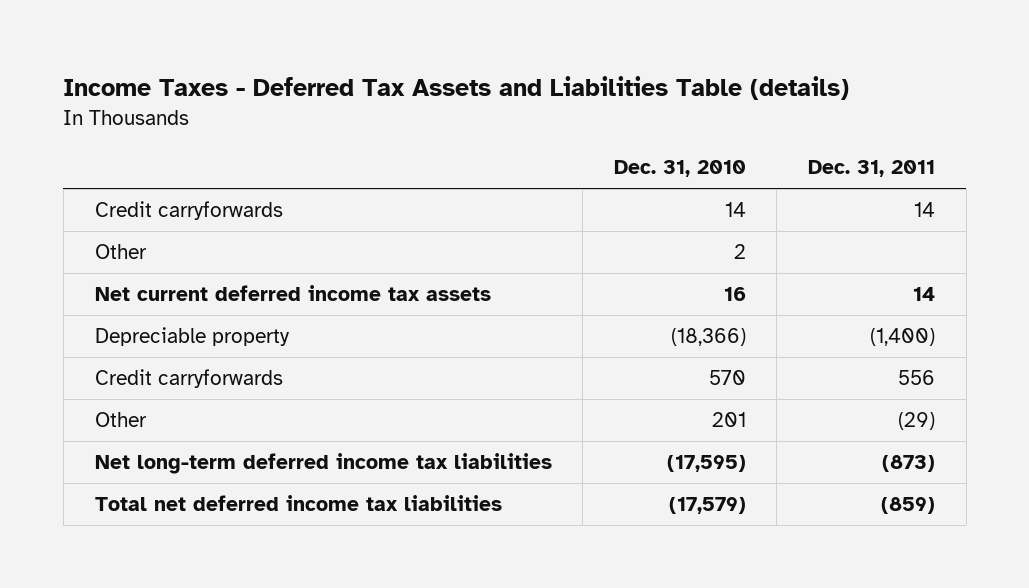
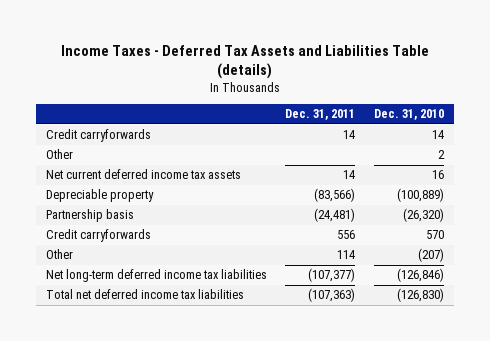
[670,328,746,347] (18,366) -> [397,188,445,203] (100,889)
[869,328,935,347] (1,400) -> [314,188,356,203] (83,566)
none -> [45,209,134,223] Partnership basis
[711,412,746,428] 201 -> [418,248,445,263] (207)
[897,412,935,431] (29) -> [337,250,356,260] 114
[666,455,746,473] (17,595) -> [397,268,445,283] (126,846)
[881,455,935,473] (873) -> [308,268,356,283] (107,377)
[668,497,746,515] (17,579) -> [397,288,445,303] (126,830)
[880,497,935,515] (859) -> [308,288,356,303] (107,363)

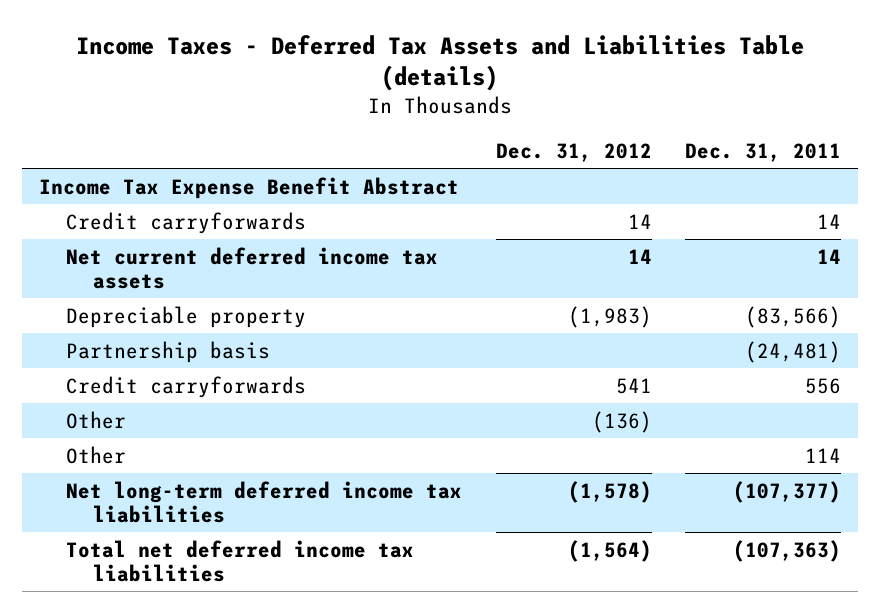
[374,109,445,121] Dec. 31, 2010 -> none
none -> [495,142,652,162] Dec. 31, 2012
none -> [39,176,460,199] Income Tax Expense Benefit Abstract
[45,149,73,160] Other -> [66,410,127,429] Other

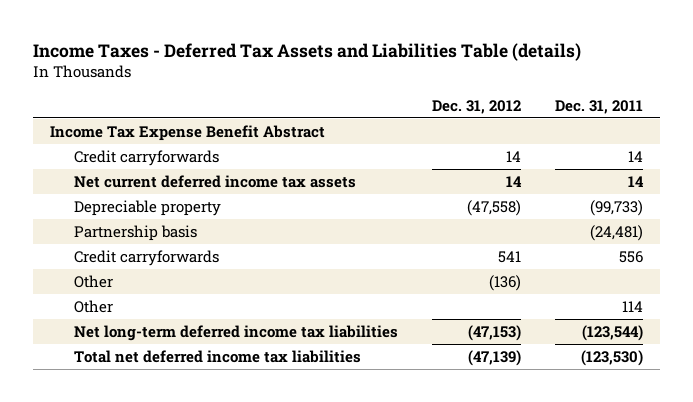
[567,305,652,328] (1,983) -> [466,200,521,217] (47,558)
[745,305,842,328] (83,566) -> [589,200,643,217] (99,733)
[567,480,652,503] (1,578) -> [467,325,521,342] (47,153)
[733,480,842,503] (107,377) -> [581,325,643,342] (123,544)
[567,539,652,562] (1,564) -> [467,350,521,367] (47,139)
[733,539,842,562] (107,363) -> [580,350,643,367] (123,530)

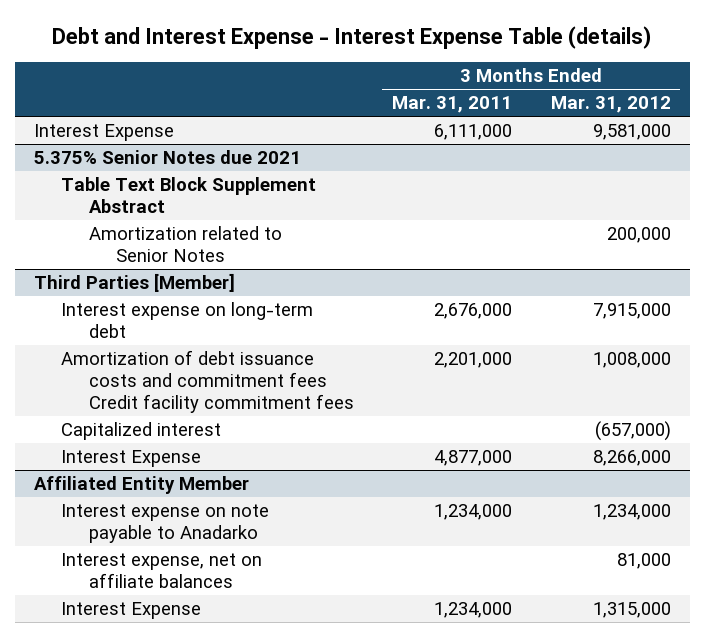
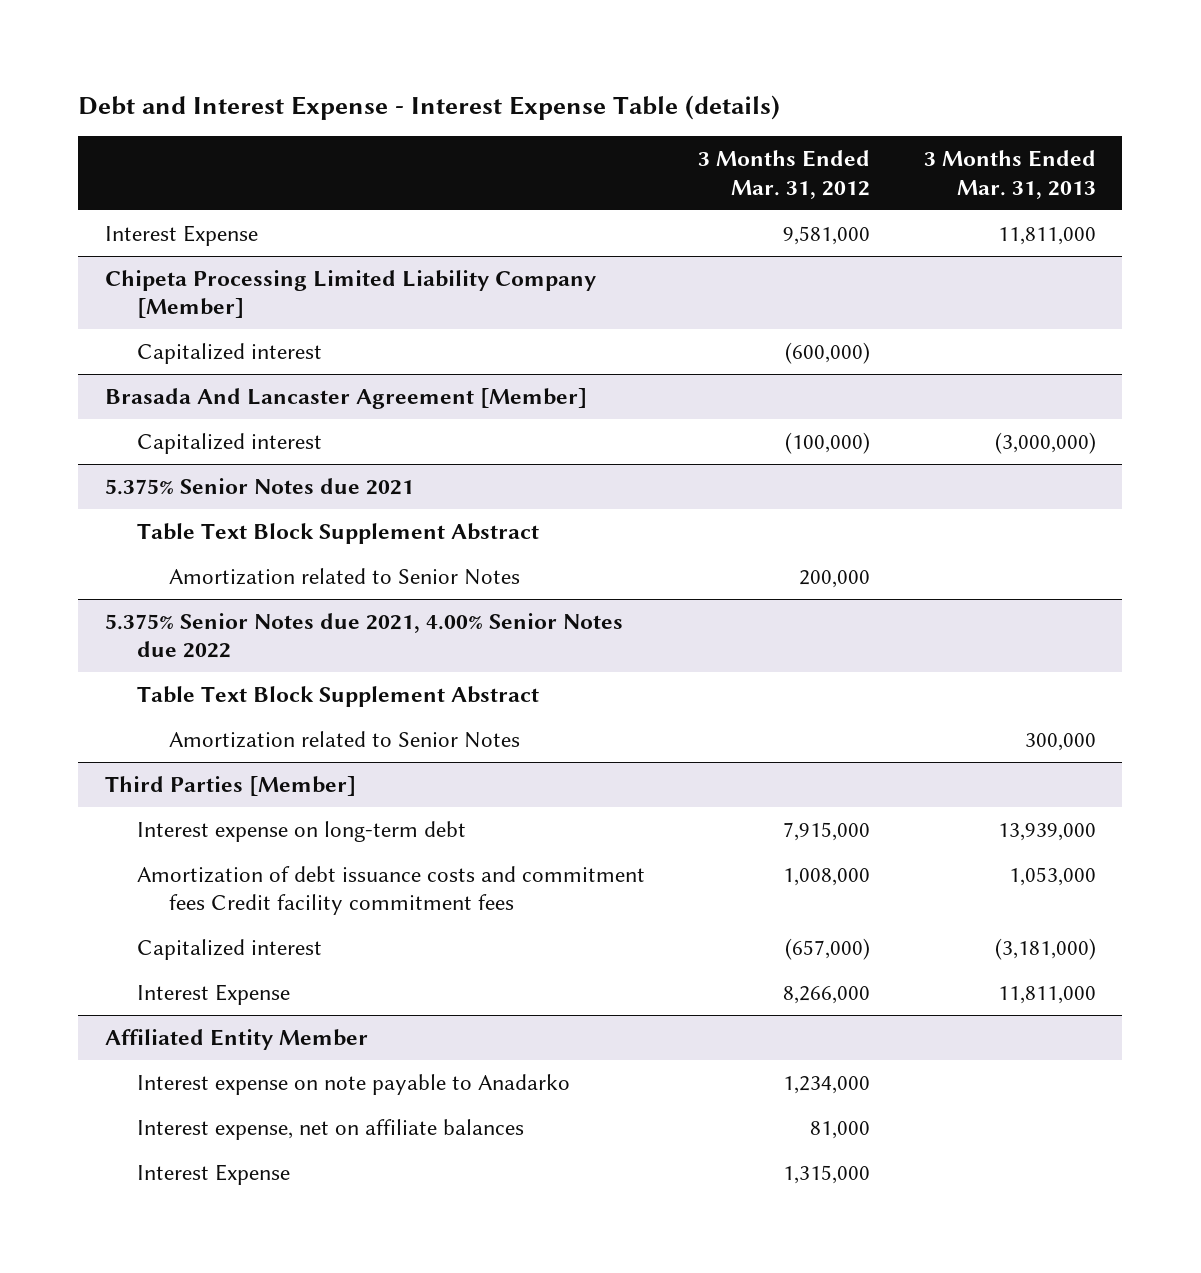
[392,96,513,114] Mar. 31, 2011 -> none
none -> [923,150,1096,199] 3 Months Ended Mar. 31, 2013
none -> [104,269,596,319] Chipeta Processing Limited Liability Company [Member]
none -> [136,342,322,364] Capitalized interest
none -> [104,387,587,409] Brasada And Lancaster Agreement [Member]
none -> [136,432,322,454] Capitalized interest
none -> [104,612,623,659] 5.375% Senior Notes due 2021, 4.00% Senior Notes due 2022
none -> [136,685,539,707] Table Text Block Supplement Abstract
none -> [168,730,520,748] Amortization related to Senior Notes

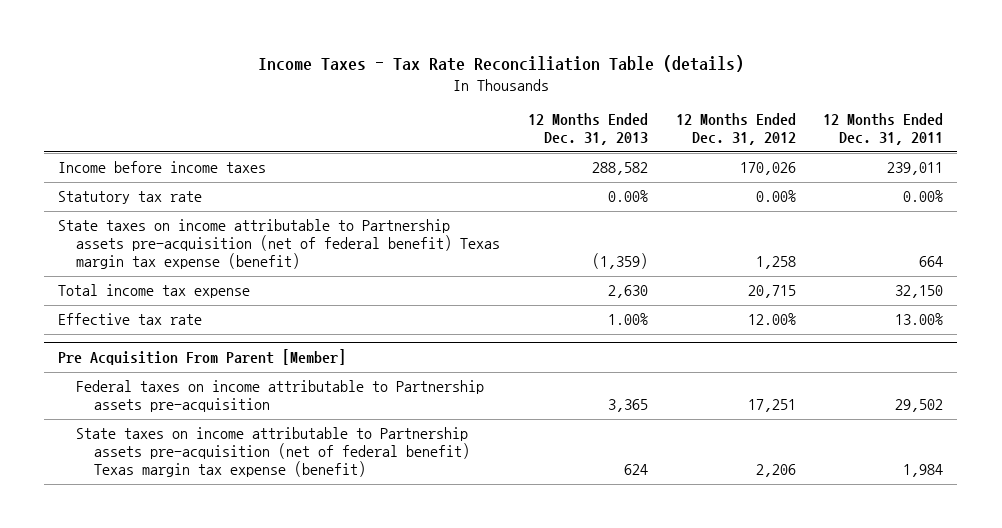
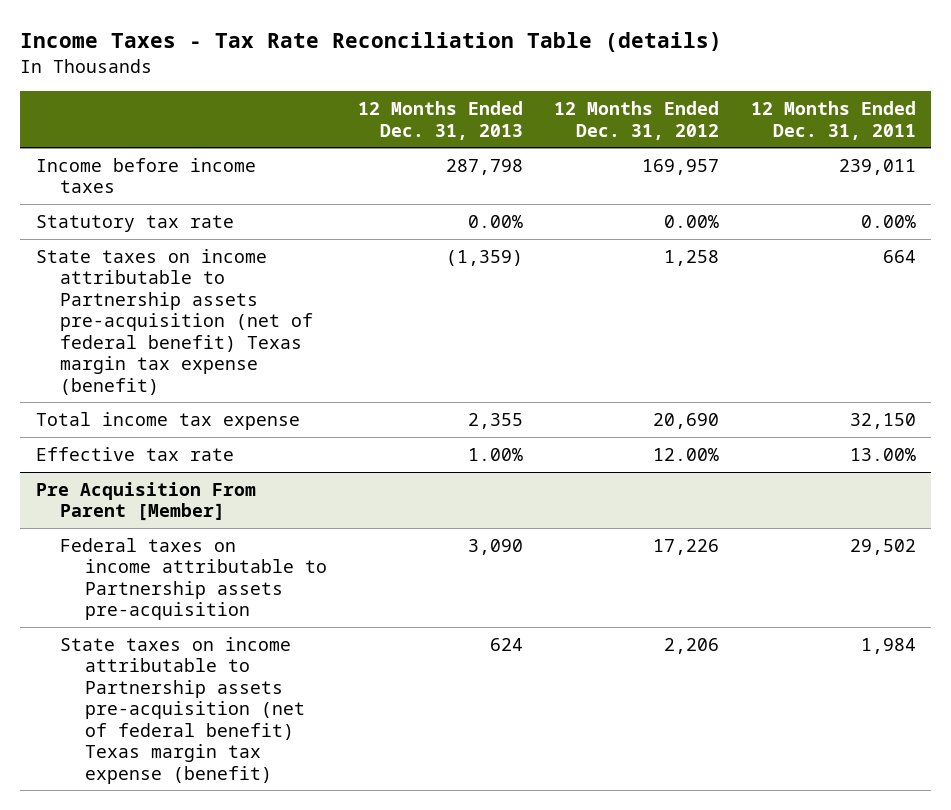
[592,162,649,176] 288,582 -> [446,159,524,176] 287,798
[739,162,796,176] 170,026 -> [642,159,720,176] 169,957
[608,285,649,299] 2,630 -> [468,413,524,430] 2,355
[747,285,796,299] 20,715 -> [653,413,720,430] 20,690
[608,399,649,413] 3,365 -> [468,539,524,556] 3,090
[747,399,796,413] 17,251 -> [653,539,720,556] 17,226

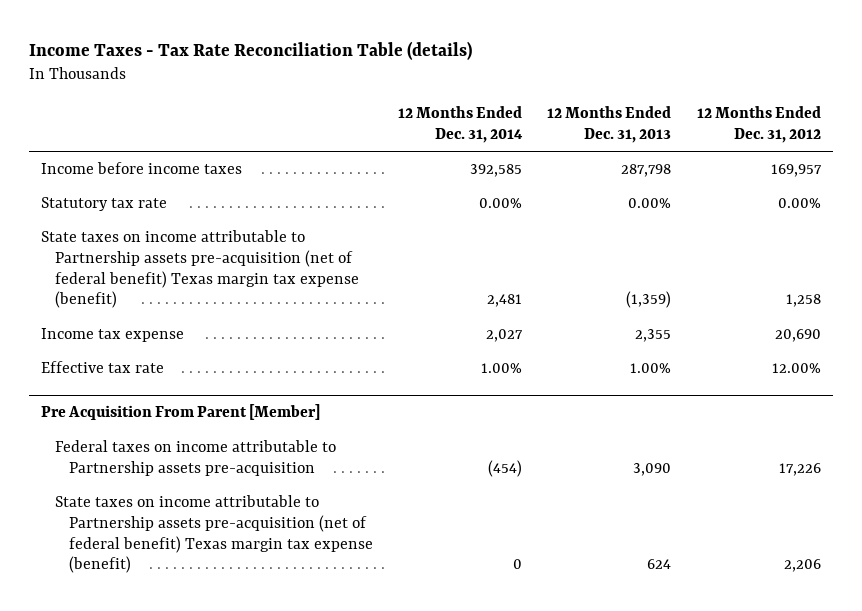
[750,101,916,140] 12 Months Ended Dec. 31, 2011 -> none
none -> [398,106,524,144] 12 Months Ended Dec. 31, 2014
[35,412,300,431] Total income tax expense -> [41,328,185,343] Income tax expense

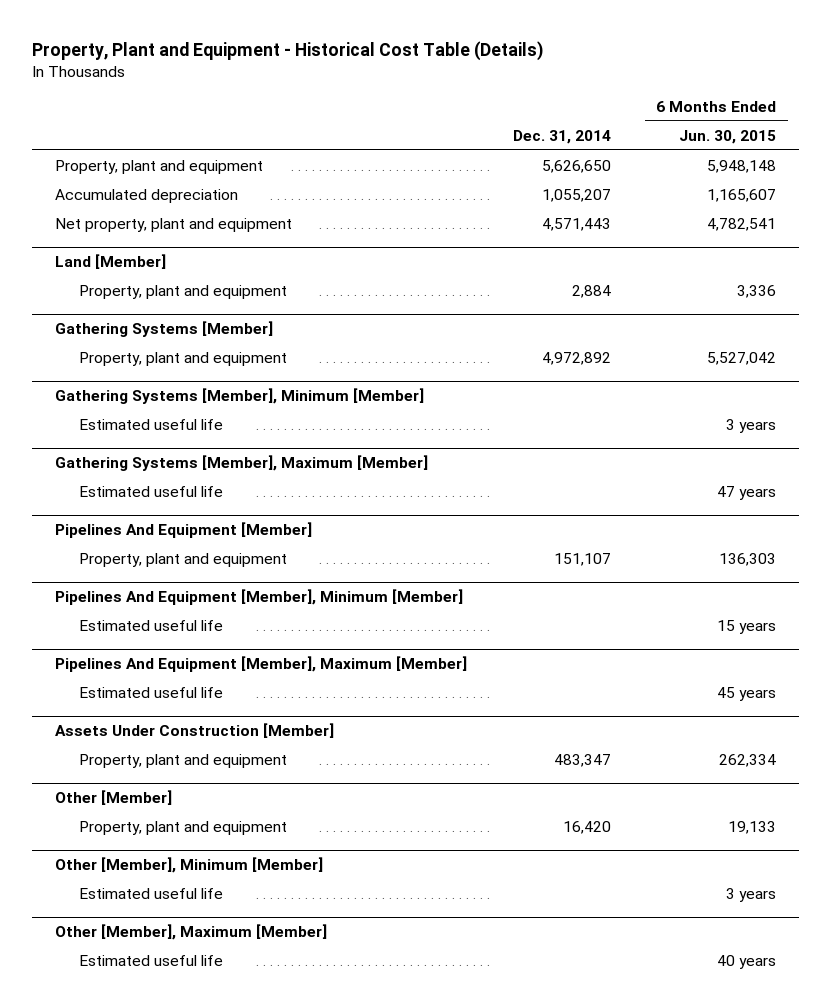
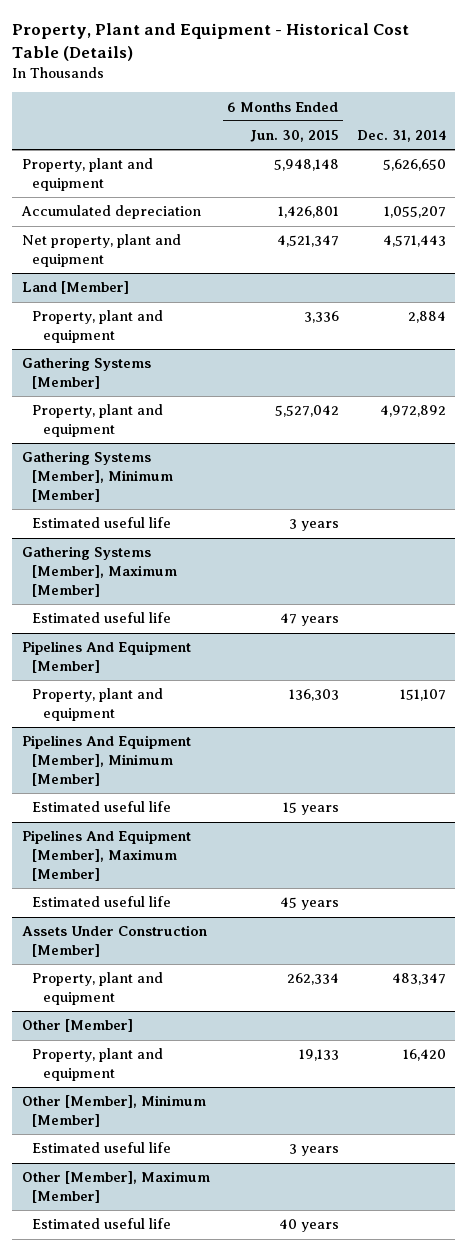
[707,188,777,202] 1,165,607 -> [277,206,339,219] 1,426,801
[707,217,777,231] 4,782,541 -> [276,235,339,248] 4,521,347

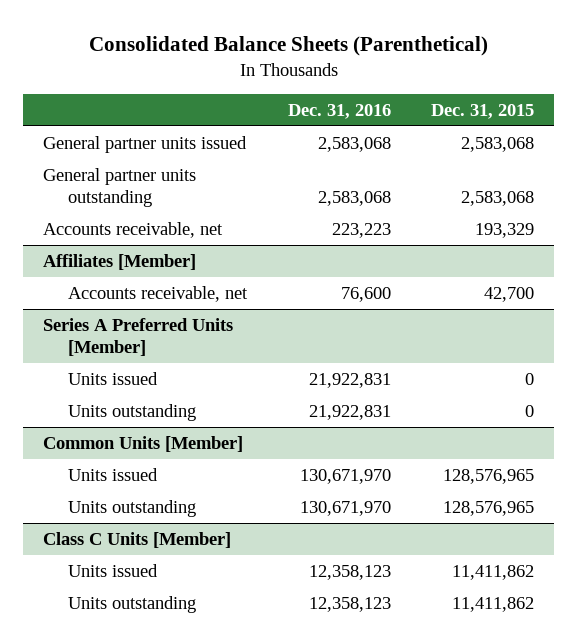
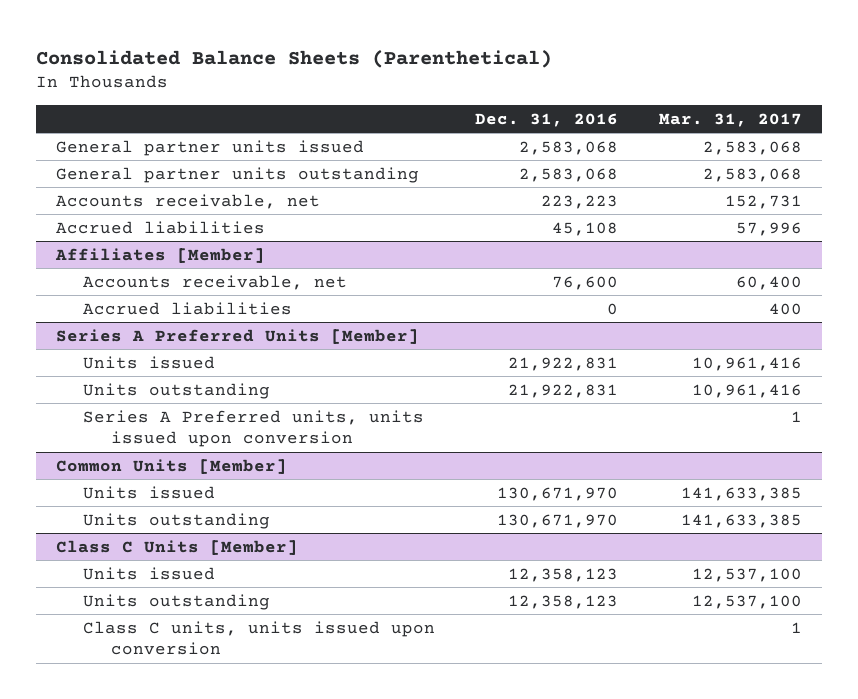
[431,103,535,119] Dec. 31, 2015 -> none
none -> [658,112,802,127] Mar. 31, 2017
none -> [56,220,266,234] Accrued liabilities
none -> [83,301,293,315] Accrued liabilities
none -> [83,409,425,448] Series A Preferred units, units issued upon conversion
none -> [83,620,436,656] Class C units, units issued upon conversion

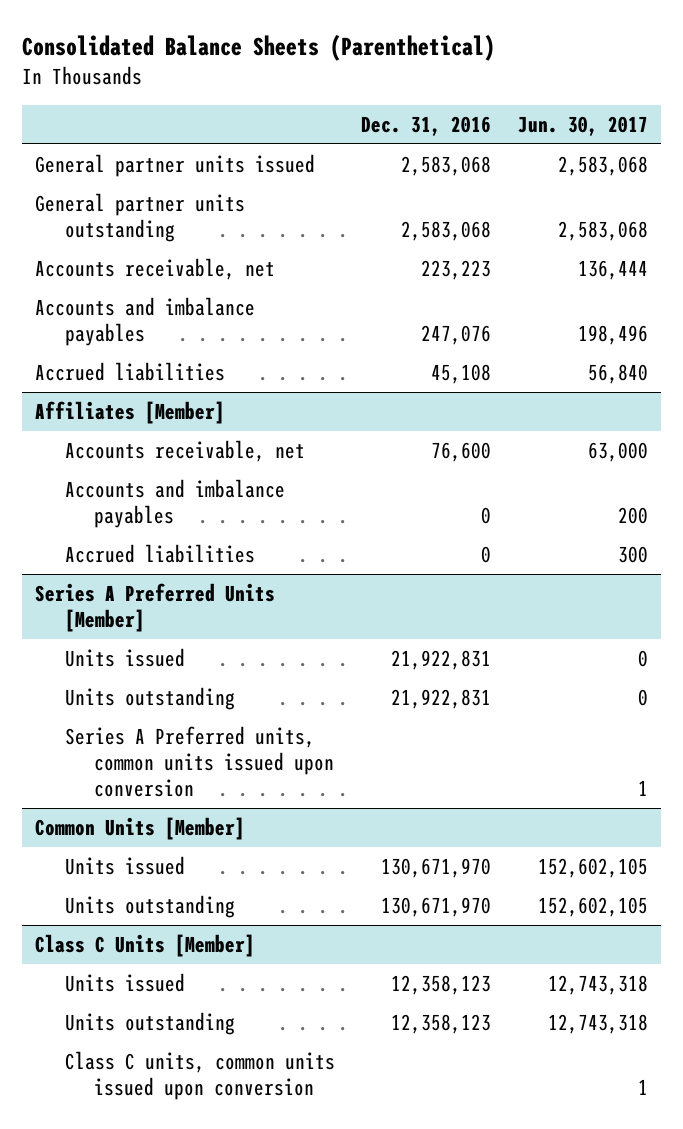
[658,112,802,127] Mar. 31, 2017 -> none
none -> [517,115,648,136] Jun. 30, 2017
none -> [35,296,256,346] Accounts and imbalance payables
none -> [64,478,285,528] Accounts and imbalance payables
[83,409,425,448] Series A Preferred units, units issued upon conversion -> [64,725,335,797] Series A Preferred units, common units issued upon conversion
[83,620,436,656] Class C units, units issued upon conversion -> [64,1050,335,1100] Class C units, common units issued upon conversion

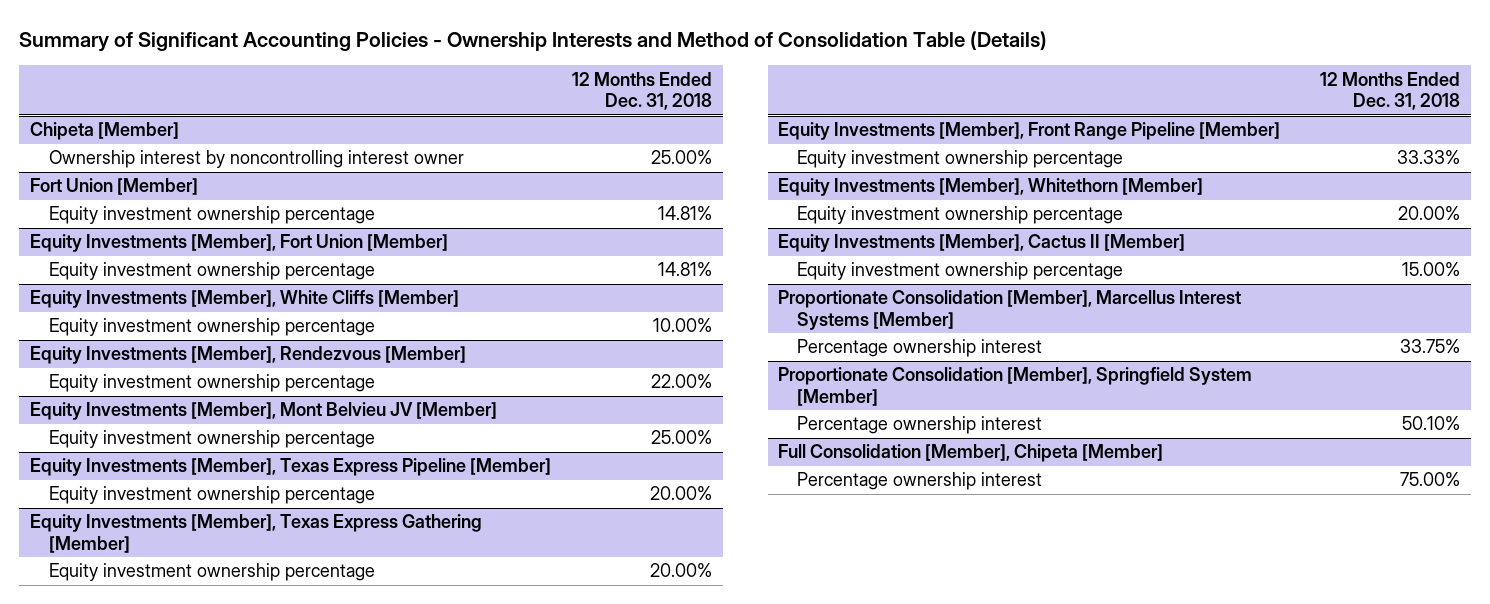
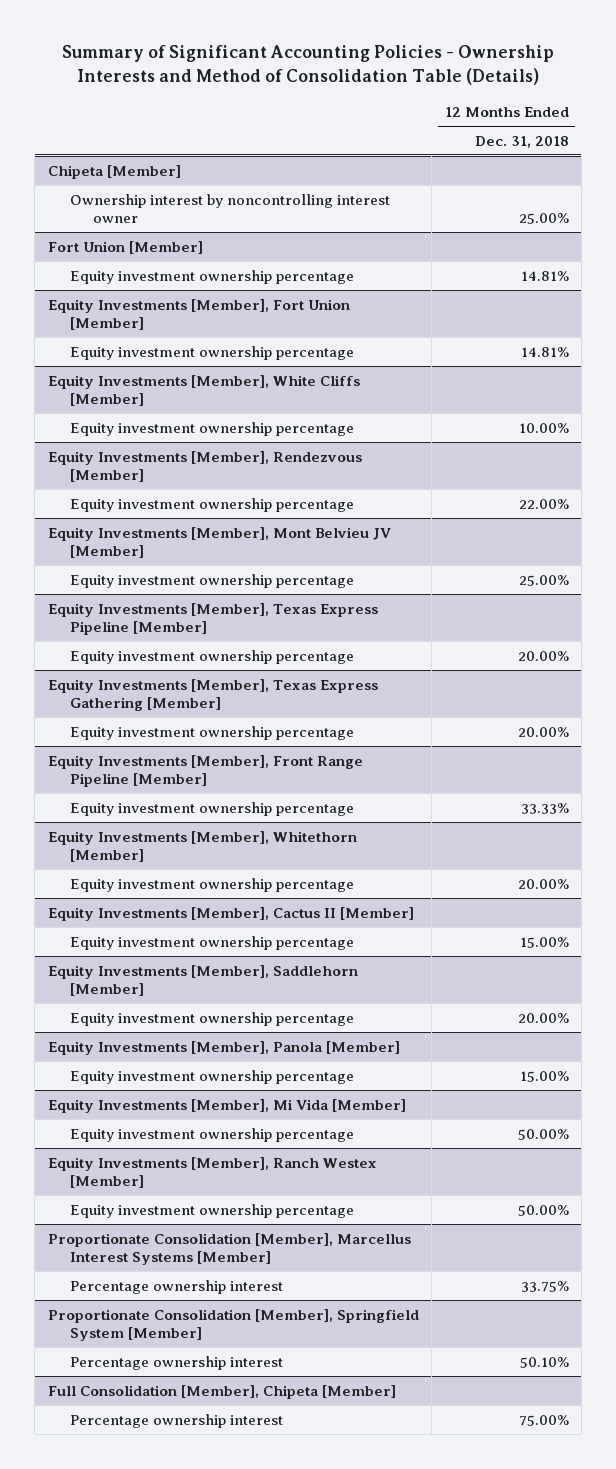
none -> [47,964,358,997] Equity Investments [Member], Saddlehorn [Member]
none -> [70,1011,355,1026] Equity investment ownership percentage
none -> [47,1040,400,1055] Equity Investments [Member], Panola [Member]
none -> [70,1069,355,1084] Equity investment ownership percentage
none -> [47,1098,406,1113] Equity Investments [Member], Mi Vida [Member]
none -> [70,1127,355,1142] Equity investment ownership percentage
none -> [47,1156,377,1189] Equity Investments [Member], Ranch Westex [Member]
none -> [70,1203,355,1218] Equity investment ownership percentage

